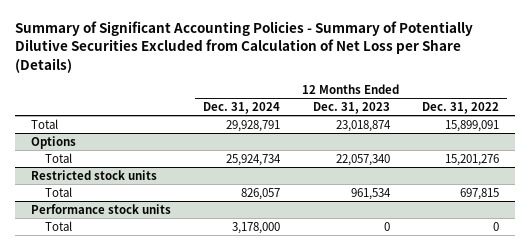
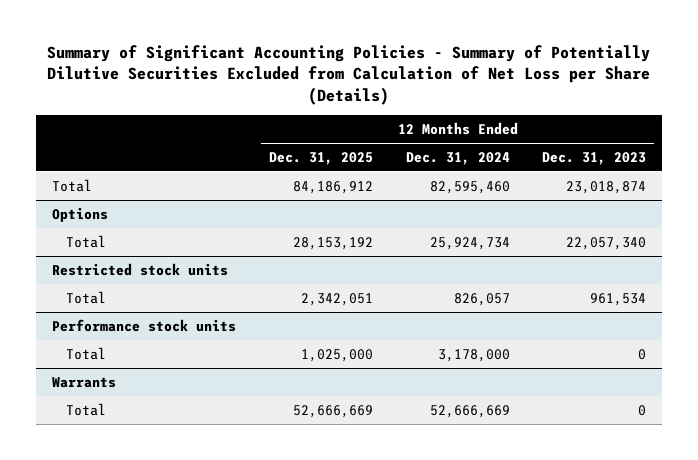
[421,101,499,114] Dec. 31, 2022 -> none
none -> [268,151,373,165] Dec. 31, 2025
[226,119,281,132] 29,928,791 -> [429,180,510,194] 82,595,460
none -> [52,376,117,388] Warrants
none -> [65,402,106,416] Total

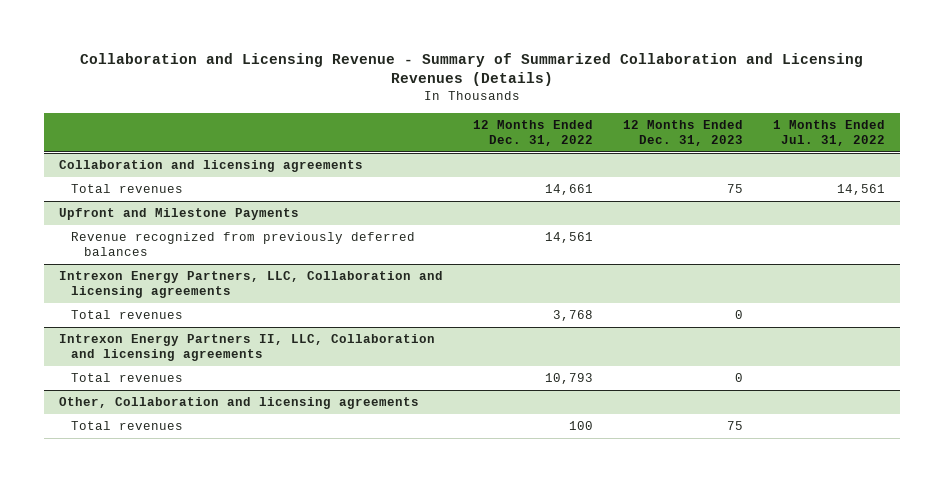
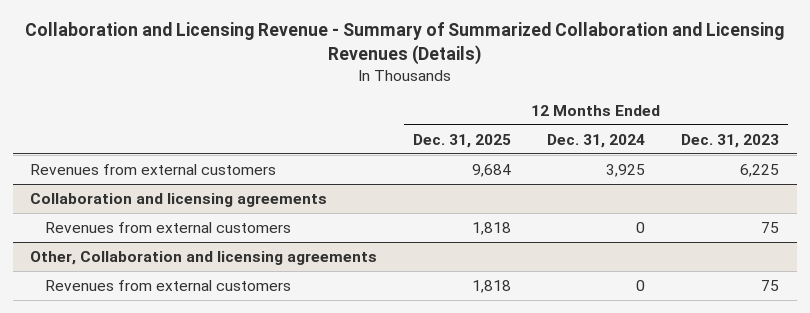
[472,120,593,147] 12 Months Ended Dec. 31, 2022 -> none
[773,120,886,147] 1 Months Ended Jul. 31, 2022 -> none
none -> [413,133,512,148] Dec. 31, 2025
none -> [547,133,646,148] Dec. 31, 2024
none -> [30,163,277,175] Revenues from external customers
[58,208,299,221] Upfront and Milestone Payments -> none
[71,232,416,256] Revenue recognized from previously deferred balances -> none
[58,271,443,298] Intrexon Energy Partners, LLC, Collaboration and licensing agreements -> none
[71,310,184,320] Total revenues -> none
[58,334,435,361] Intrexon Energy Partners II, LLC, Collaboration and licensing agreements -> none
[71,373,184,383] Total revenues -> none
[71,184,184,194] Total revenues -> [44,221,291,233] Revenues from external customers
[71,421,184,431] Total revenues -> [44,279,291,291] Revenues from external customers

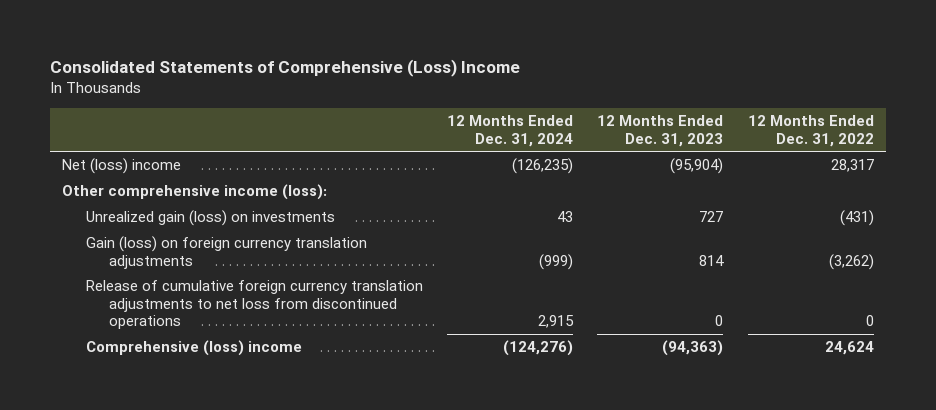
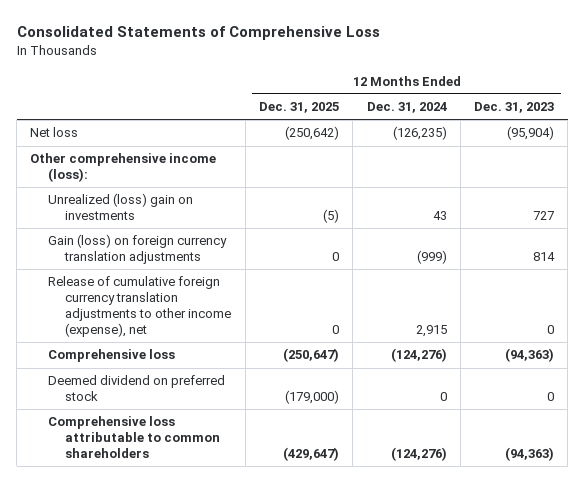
[49,59,520,78] Consolidated Statements of Comprehensive (Loss) Income -> [16,26,380,41] Consolidated Statements of Comprehensive Loss
[747,115,874,147] 12 Months Ended Dec. 31, 2022 -> none
none -> [258,102,339,114] Dec. 31, 2025
[62,158,182,175] Net (loss) income -> [30,127,79,138] Net loss
[85,210,335,227] Unrealized gain (loss) on investments -> [47,193,193,221] Unrealized (loss) gain on investments
[85,280,423,330] Release of cumulative foreign currency translation adjustments to net loss from discontinued operations -> [47,276,232,337] Release of cumulative foreign currency translation adjustments to other income (expense), net
none -> [47,349,175,363] Comprehensive loss
none -> [47,375,225,402] Deemed dividend on preferred stock
[85,340,302,357] Comprehensive (loss) income -> [47,416,221,458] Comprehensive loss attributable to common shareholders

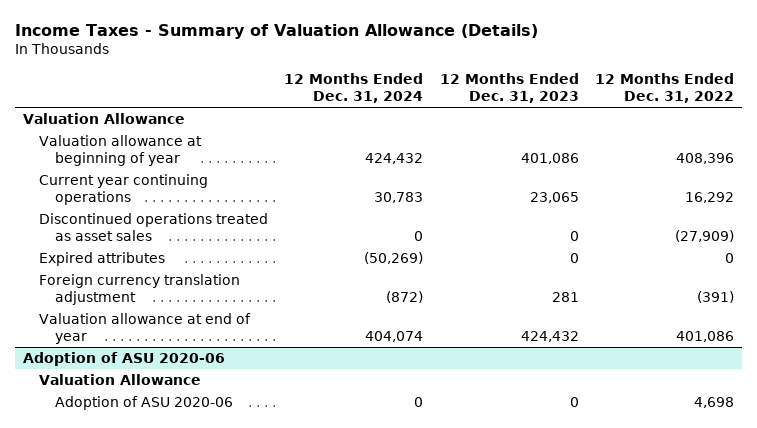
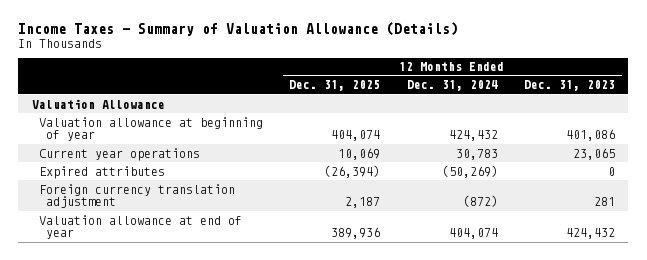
[595,72,735,104] 12 Months Ended Dec. 31, 2022 -> none
none -> [289,80,381,92] Dec. 31, 2025
[39,212,269,242] Discontinued operations treated as asset sales -> none
[39,173,209,206] Current year continuing operations -> [38,147,200,161] Current year operations
[22,351,225,366] Adoption of ASU 2020-06 -> none
[39,373,202,385] Valuation Allowance -> none
[55,395,234,410] Adoption of ASU 2020-06 -> none

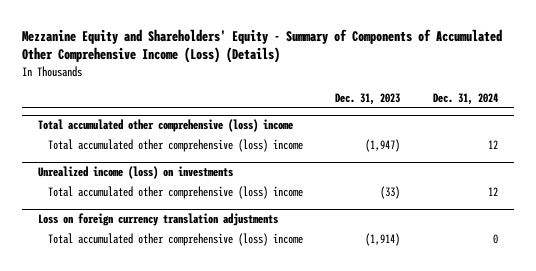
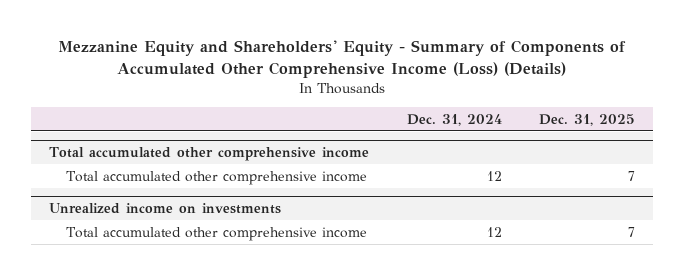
[335,92,401,105] Dec. 31, 2023 -> none
none -> [538,113,635,126] Dec. 31, 2025
[38,213,279,227] Loss on foreign currency translation adjustments -> none
[47,232,303,246] Total accumulated other comprehensive (loss) income -> none
[38,119,294,133] Total accumulated other comprehensive (loss) income -> [49,147,370,162] Total accumulated other comprehensive income
[47,138,303,152] Total accumulated other comprehensive (loss) income -> [65,170,367,185] Total accumulated other comprehensive income
[38,166,234,180] Unrealized income (loss) on investments -> [49,203,282,215] Unrealized income on investments
[47,185,303,199] Total accumulated other comprehensive (loss) income -> [65,226,367,241] Total accumulated other comprehensive income

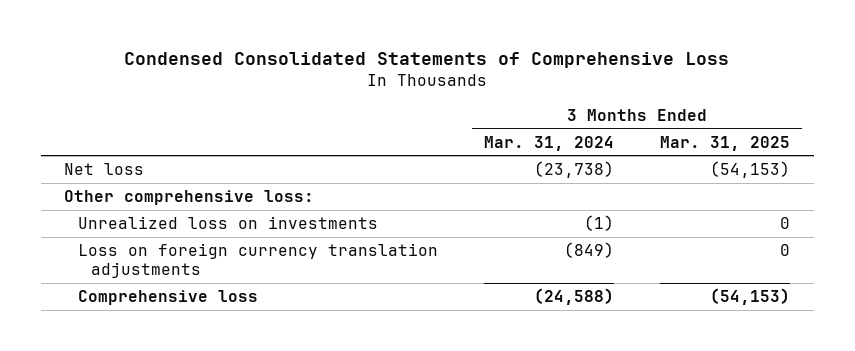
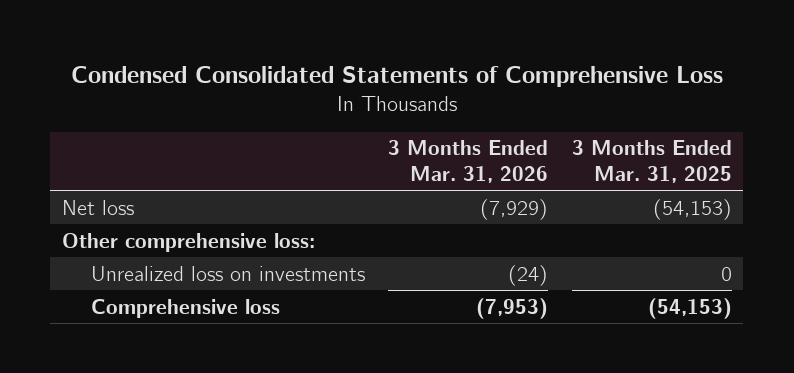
[483,135,614,151] Mar. 31, 2024 -> none
none -> [388,140,549,184] 3 Months Ended Mar. 31, 2026
[77,243,438,279] Loss on foreign currency translation adjustments -> none

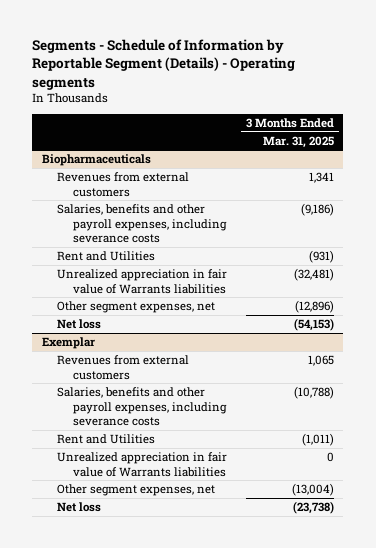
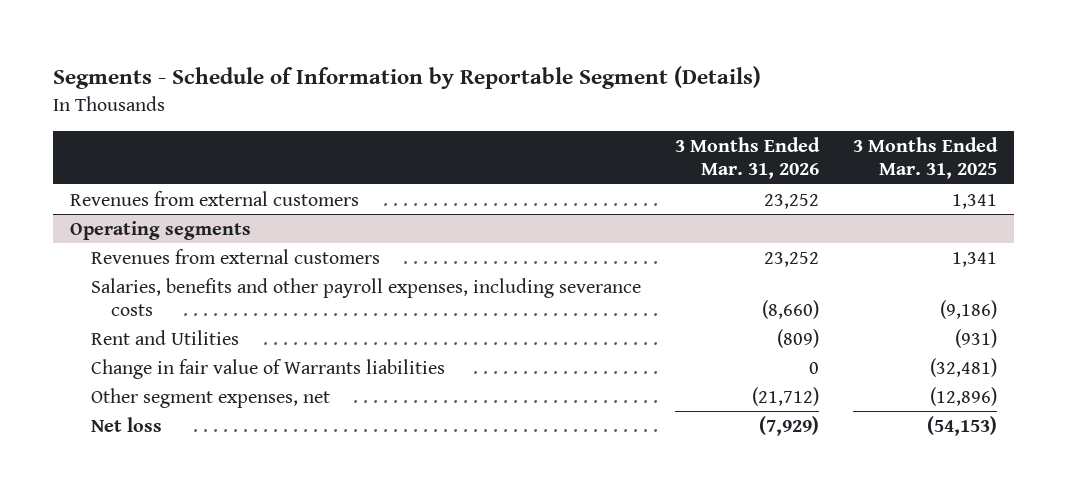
[32,39,296,90] Segments - Schedule of Information by Reportable Segment (Details) - Operating segments -> [53,66,762,90] Segments - Schedule of Information by Reportable Segment (Details)
none -> [674,137,820,180] 3 Months Ended Mar. 31, 2026
[41,154,151,167] Biopharmaceuticals -> none
none -> [70,220,252,240] Operating segments
none -> [90,248,380,264] Revenues from external customers
[57,269,228,294] Unrealized appreciation in fair value of Warrants liabilities -> [90,358,445,379] Change in fair value of Warrants liabilities
[41,337,95,350] Exemplar -> none
[57,355,190,380] Revenues from external customers -> none
[57,387,227,427] Salaries, benefits and other payroll expenses, including severance costs -> none
[57,434,156,445] Rent and Utilities -> none
[57,452,228,477] Unrealized appreciation in fair value of Warrants liabilities -> none
[57,484,216,497] Other segment expenses, net -> none
[57,502,102,513] Net loss -> none

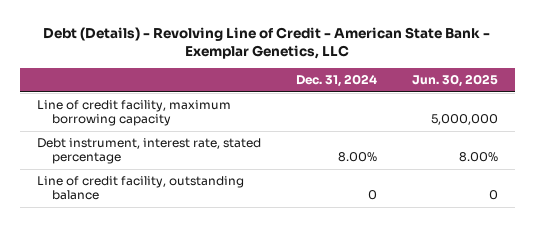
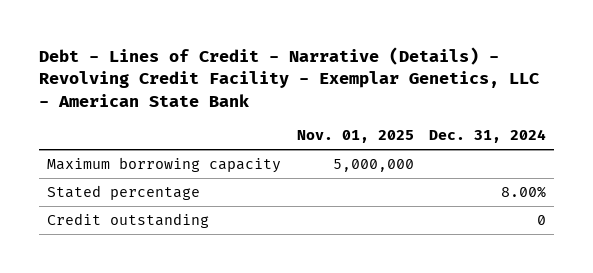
[43,26,491,60] Debt (Details) - Revolving Line of Credit - American State Bank - Exemplar Genetics, LLC -> [39,46,540,107] Debt - Lines of Credit - Narrative (Details) - Revolving Credit Facility - Exemplar Genetics, LLC - American State Bank
[411,74,498,88] Jun. 30, 2025 -> none
none -> [296,130,414,144] Nov. 01, 2025
[36,100,231,127] Line of credit facility, maximum borrowing capacity -> [46,156,281,173] Maximum borrowing capacity
[36,138,261,165] Debt instrument, interest rate, stated percentage -> [46,184,200,200] Stated percentage
[36,176,244,201] Line of credit facility, outstanding balance -> [46,212,209,228] Credit outstanding

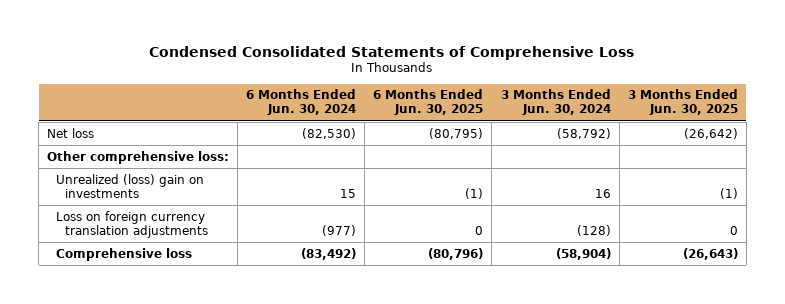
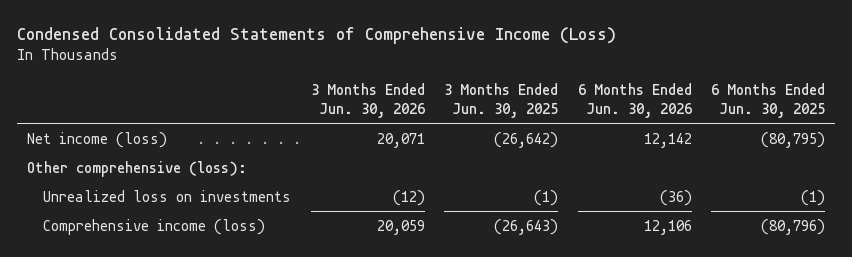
[149,45,635,60] Condensed Consolidated Statements of Comprehensive Loss -> [16,27,616,45] Condensed Consolidated Statements of Comprehensive Income (Loss)
[246,89,357,116] 6 Months Ended Jun. 30, 2024 -> none
[500,89,611,116] 3 Months Ended Jun. 30, 2024 -> none
none -> [310,82,425,118] 3 Months Ended Jun. 30, 2026
none -> [577,82,692,118] 6 Months Ended Jun. 30, 2026
[56,210,209,238] Loss on foreign currency translation adjustments -> none
[47,127,95,138] Net loss -> [26,131,167,148] Net income (loss)
[47,150,230,164] Other comprehensive loss: -> [26,160,247,177] Other comprehensive (loss):
[56,173,205,198] Unrealized (loss) gain on investments -> [43,189,292,202] Unrealized loss on investments
[56,247,193,261] Comprehensive loss -> [43,218,266,235] Comprehensive income (loss)

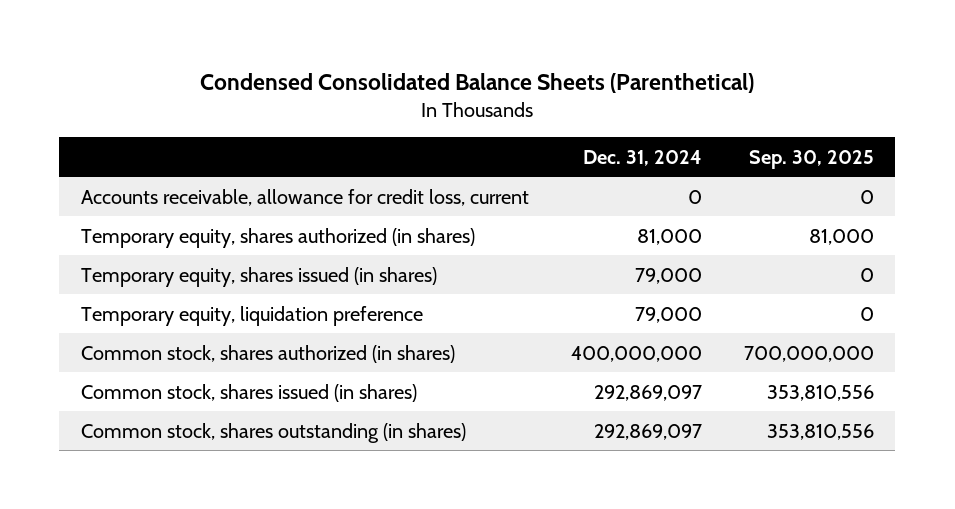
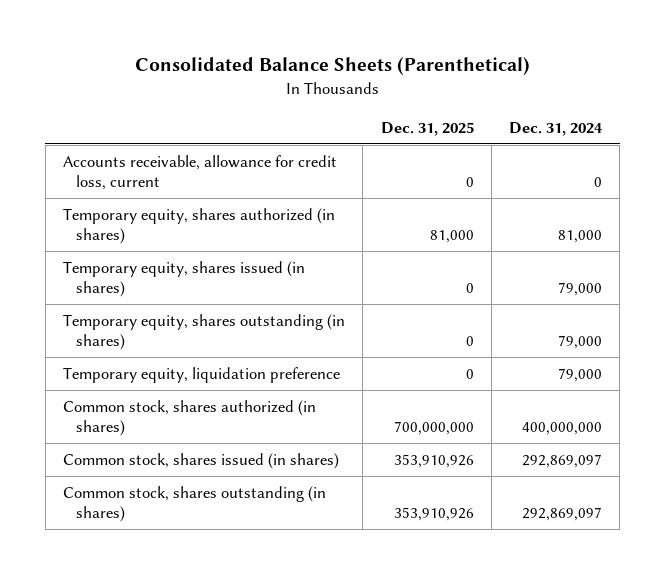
[200,73,755,94] Condensed Consolidated Balance Sheets (Parenthetical) -> [134,57,530,76] Consolidated Balance Sheets (Parenthetical)
[749,149,875,169] Sep. 30, 2025 -> none
none -> [380,121,474,136] Dec. 31, 2025
none -> [63,314,346,350] Temporary equity, shares outstanding (in shares)

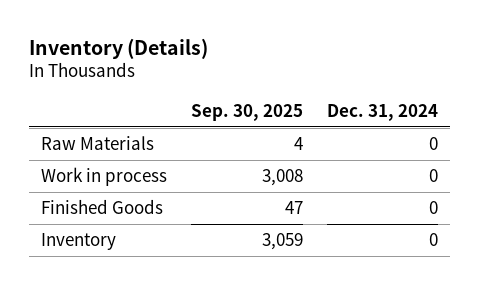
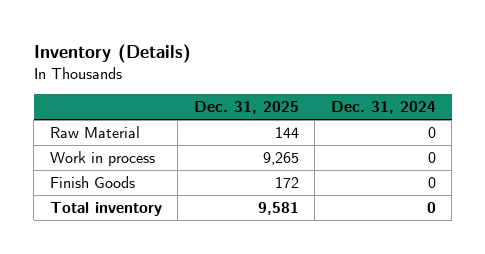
[190,103,303,121] Sep. 30, 2025 -> none
none -> [193,101,299,115] Dec. 31, 2025
[40,136,154,151] Raw Materials -> [49,125,140,138] Raw Material
[40,199,163,215] Finished Goods -> [49,175,135,188] Finish Goods
[40,233,116,251] Inventory -> [49,201,162,216] Total inventory

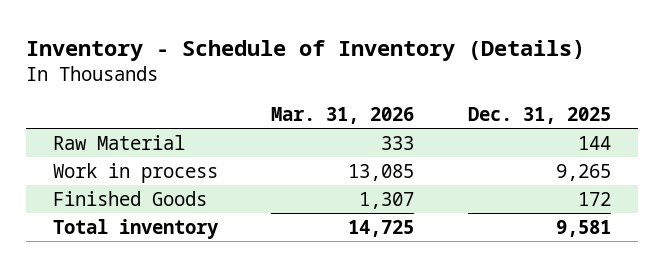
[33,43,191,63] Inventory (Details) -> [26,39,586,61] Inventory - Schedule of Inventory (Details)
[330,101,436,115] Dec. 31, 2024 -> none
none -> [271,107,415,125] Mar. 31, 2026
[49,175,135,188] Finish Goods -> [52,190,207,206] Finished Goods

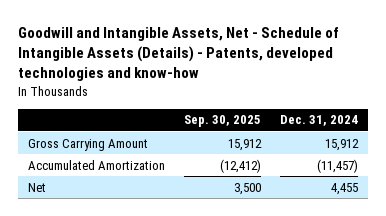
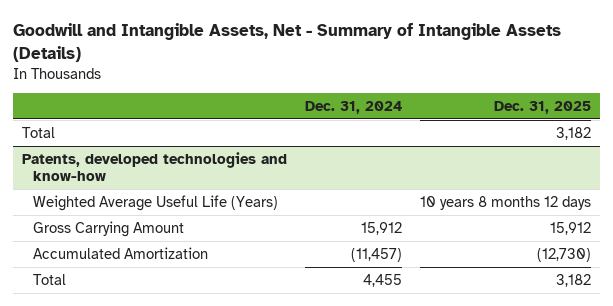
[17,27,339,82] Goodwill and Intangible Assets, Net - Schedule of Intangible Assets (Details) - Patents, developed technologies and know-how -> [13,23,562,62] Goodwill and Intangible Assets, Net - Summary of Intangible Assets (Details)
[183,115,261,128] Sep. 30, 2025 -> none
none -> [493,101,591,115] Dec. 31, 2025
none -> [22,126,56,138] Total
none -> [22,151,288,182] Patents, developed technologies and know-how
none -> [33,194,279,211] Weighted Average Useful Life (Years)
[27,182,46,192] Net -> [33,273,67,285] Total

